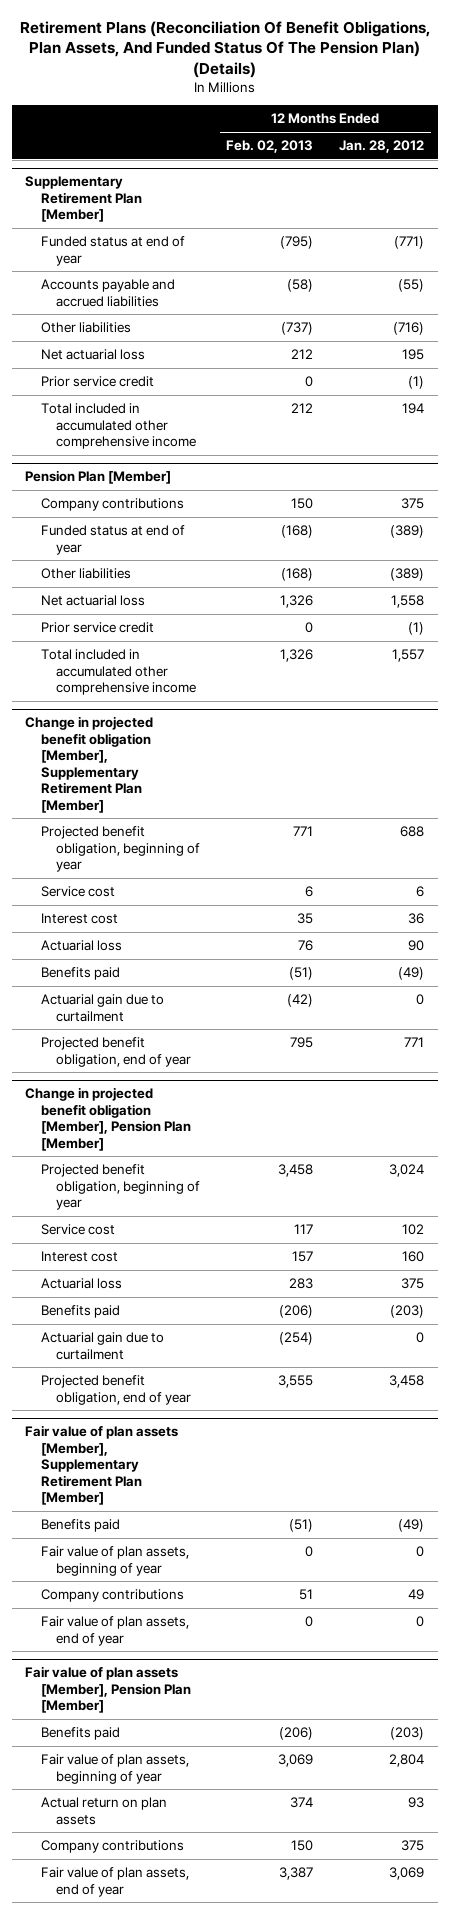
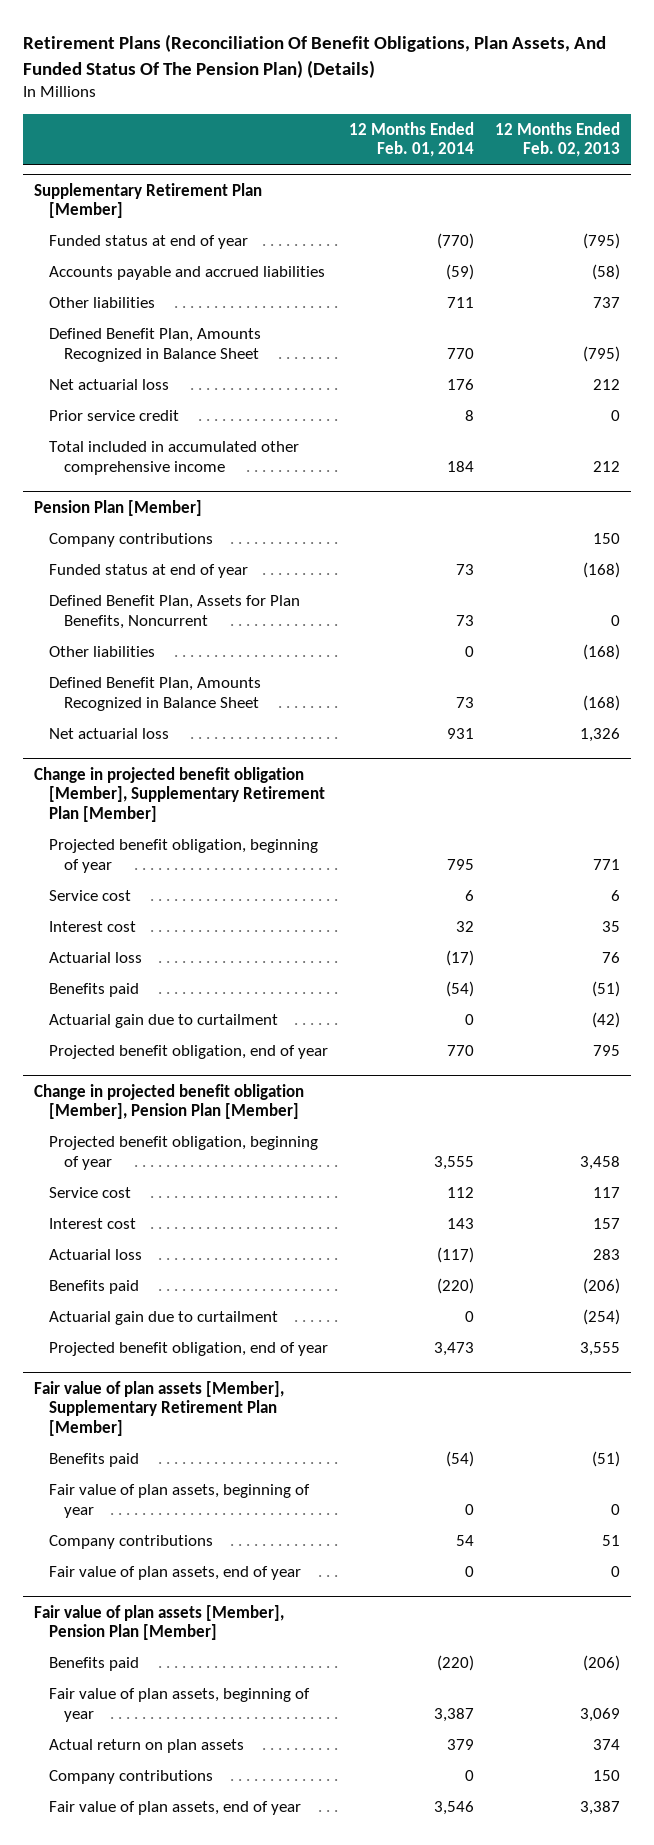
[339,140,425,154] Jan. 28, 2012 -> none
none -> [349,121,475,158] 12 Months Ended Feb. 01, 2014
[281,322,314,336] (737) -> [593,296,621,308] 737
none -> [48,327,261,362] Defined Benefit Plan, Amounts Recognized in Balance Sheet
none -> [48,594,300,629] Defined Benefit Plan, Assets for Plan Benefits, Noncurrent
none -> [48,676,261,711] Defined Benefit Plan, Amounts Recognized in Balance Sheet
[40,622,154,634] Prior service credit -> none
[40,649,196,695] Total included in accumulated other comprehensive income -> none

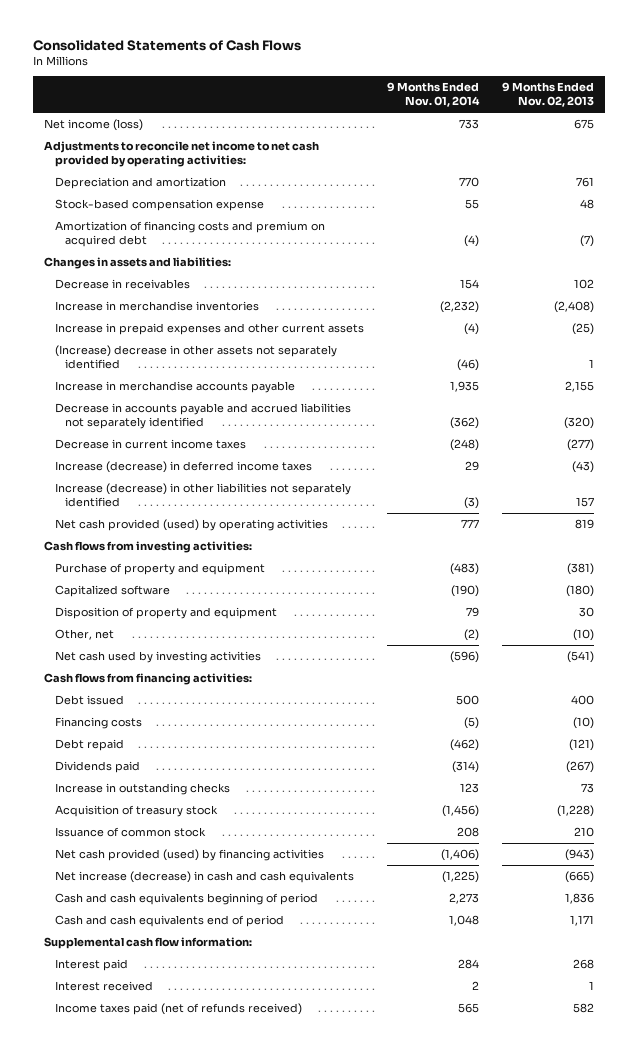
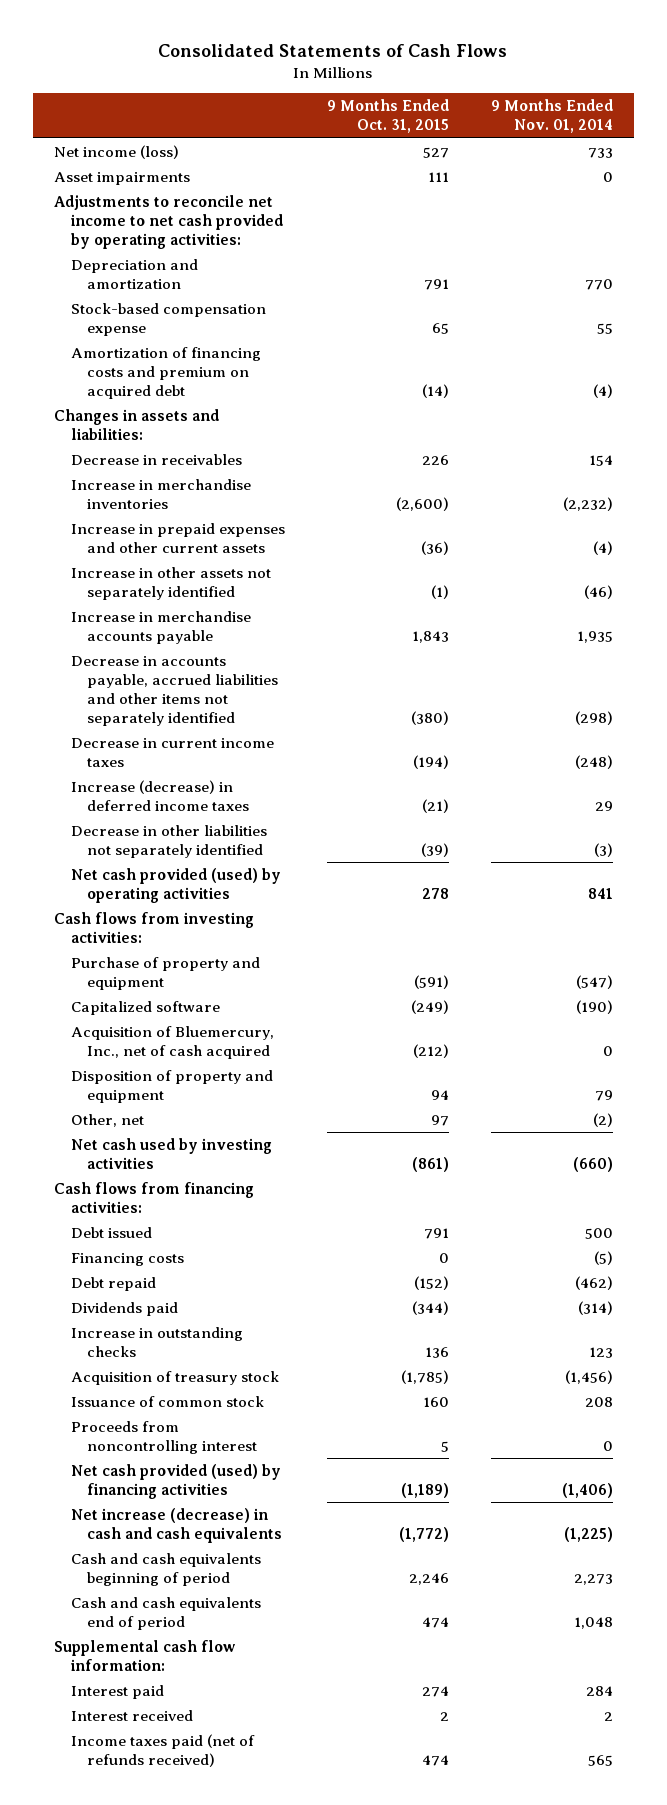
[501,82,594,108] 9 Months Ended Nov. 02, 2013 -> none
none -> [326,99,449,134] 9 Months Ended Oct. 31, 2015
none -> [54,171,191,185] Asset impairments
[54,345,337,370] (Increase) decrease in other assets not separately identified -> [70,566,271,600] Increase in other assets not separately identified
[54,403,351,430] Decrease in accounts payable and accrued liabilities not separately identified -> [70,655,279,727] Decrease in accounts payable, accrued liabilities and other items not separately identified
[449,417,479,430] (362) -> [574,711,613,726] (298)
[54,483,351,508] Increase (decrease) in other liabilities not separately identified -> [70,824,267,858] Decrease in other liabilities not separately identified
[460,519,479,529] 777 -> [587,887,613,899] 841
[449,563,479,576] (483) -> [575,974,613,989] (547)
none -> [70,1025,274,1059] Acquisition of Bluemercury, Inc., net of cash acquired
[449,651,479,664] (596) -> [572,1156,613,1172] (660)
none -> [70,1420,258,1454] Proceeds from noncontrolling interest

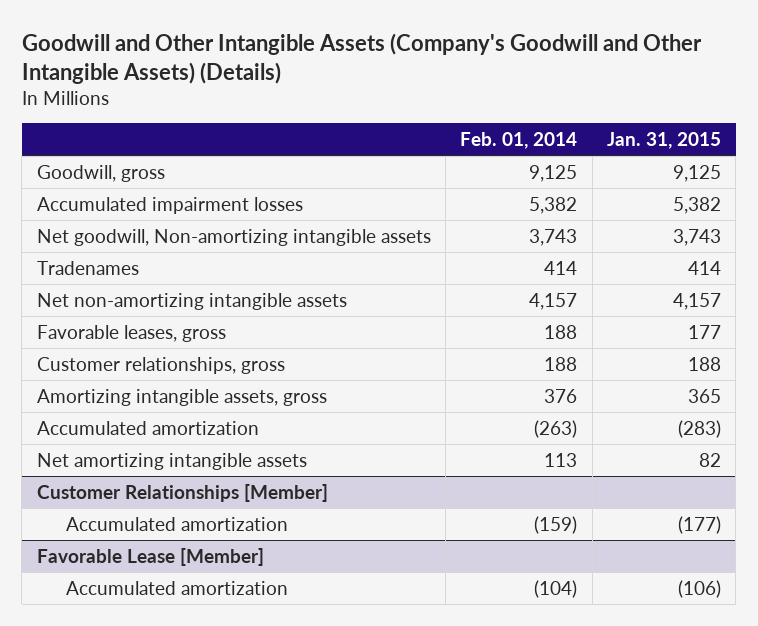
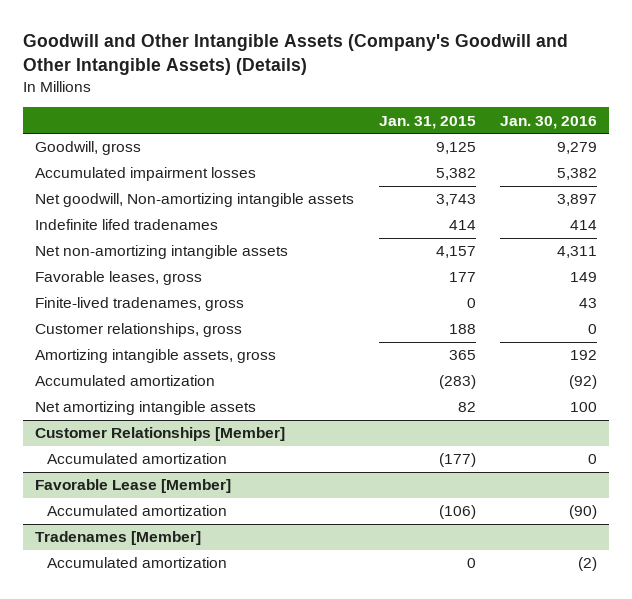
[460,132,578,150] Feb. 01, 2014 -> none
none -> [499,115,597,129] Jan. 30, 2016
[36,260,139,275] Tradenames -> [35,219,219,231] Indefinite lifed tradenames
none -> [35,297,245,312] Finite-lived tradenames, gross
none -> [35,531,202,546] Tradenames [Member]
none -> [47,557,228,569] Accumulated amortization

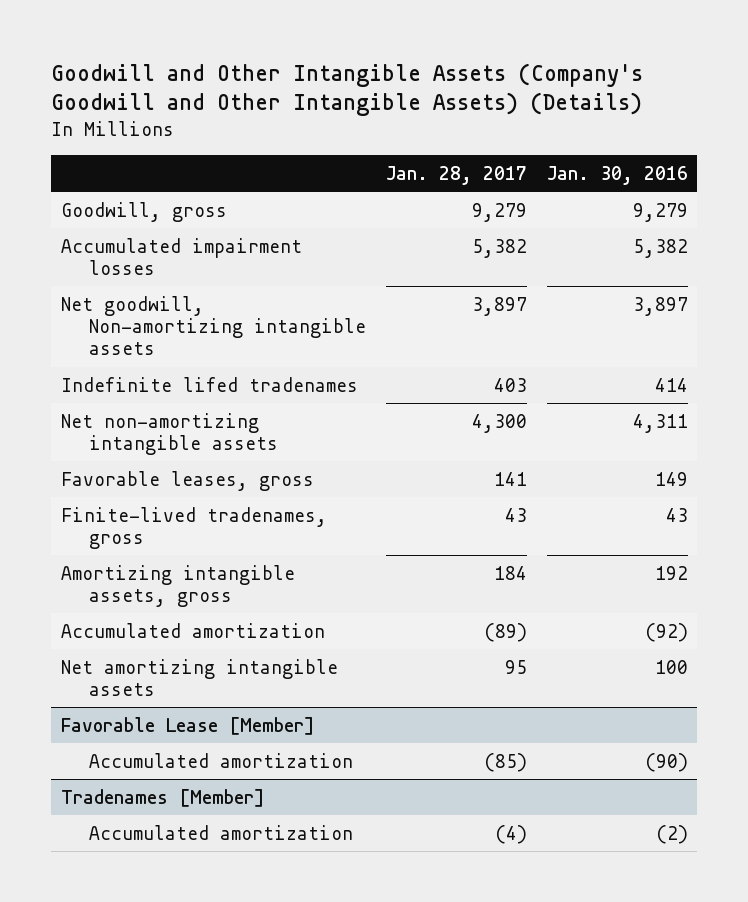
[378,115,476,129] Jan. 31, 2015 -> none
none -> [385,165,527,185] Jan. 28, 2017
[35,323,243,338] Customer relationships, gross -> none
[35,427,286,442] Customer Relationships [Member] -> none
[47,453,228,465] Accumulated amortization -> none

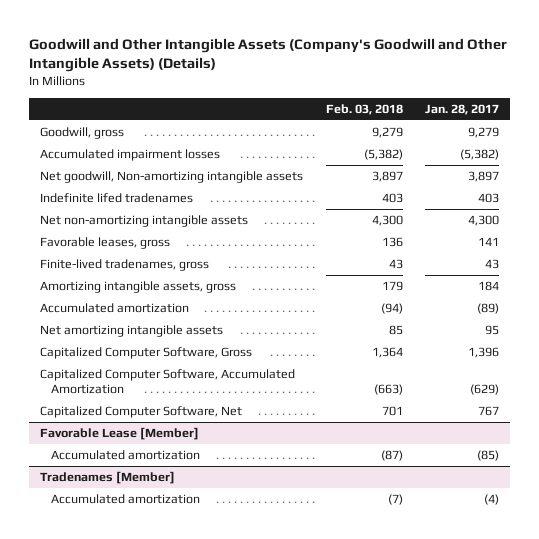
[546,165,688,185] Jan. 30, 2016 -> none
none -> [325,103,403,115] Feb. 03, 2018
[471,238,527,258] 5,382 -> [460,148,500,160] (5,382)
none -> [40,346,253,359] Capitalized Computer Software, Gross
none -> [40,368,296,395] Capitalized Computer Software, Accumulated Amortization
none -> [40,405,243,418] Capitalized Computer Software, Net

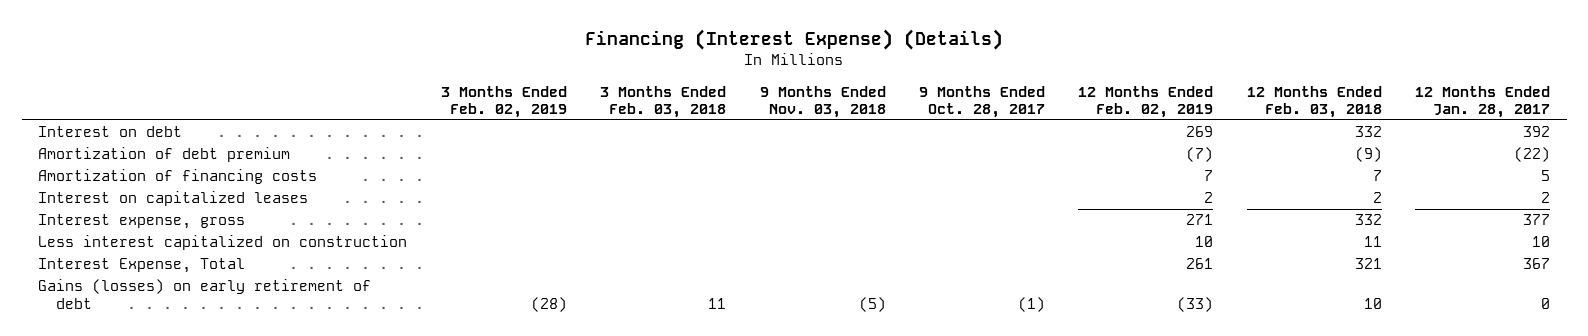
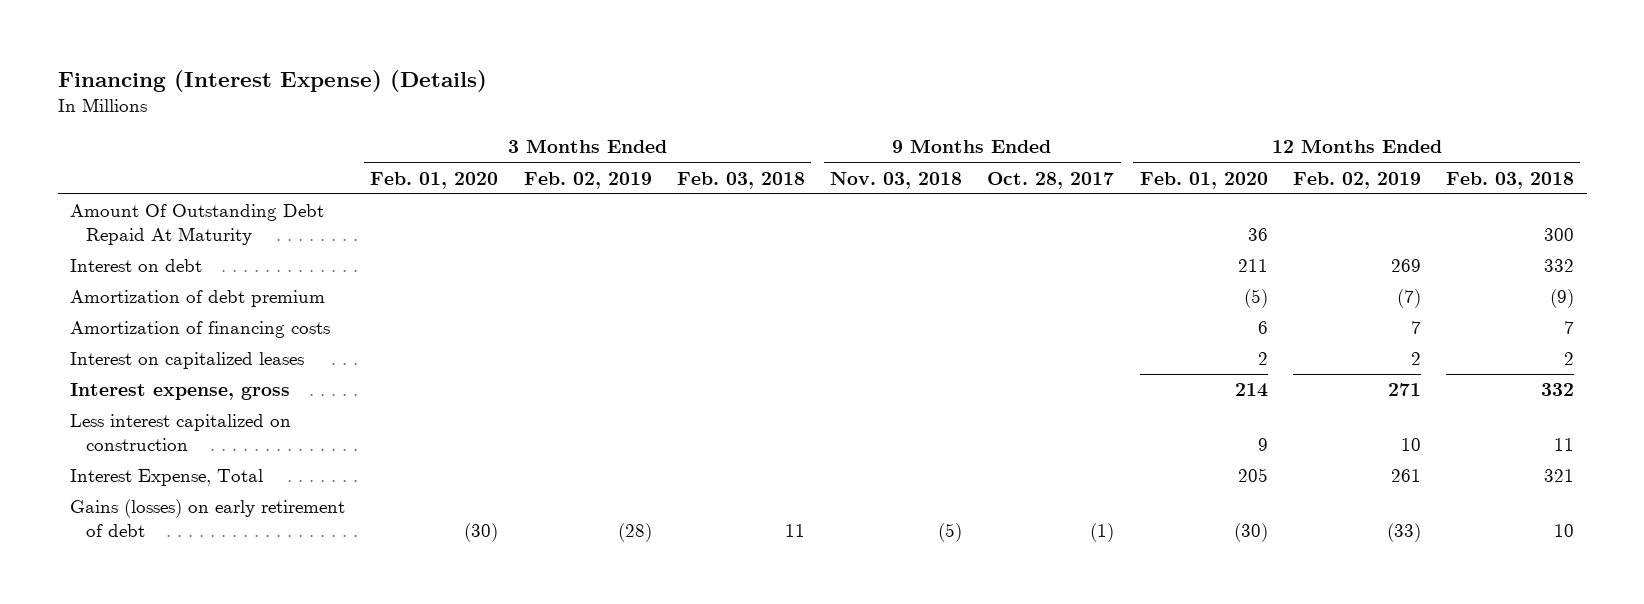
[1415,85,1551,118] 12 Months Ended Jan. 28, 2017 -> none
none -> [370,171,499,189] Feb. 01, 2020
none -> [1139,171,1268,189] Feb. 01, 2020
none -> [70,204,325,246] Amount Of Outstanding Debt Repaid At Maturity

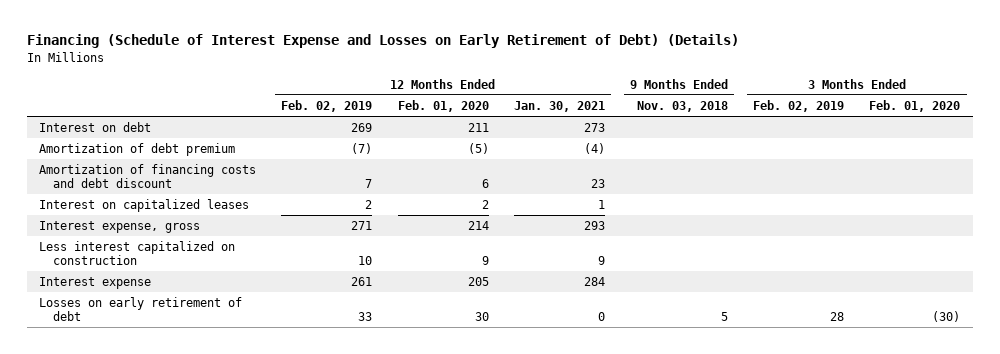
[57,69,487,92] Financing (Interest Expense) (Details) -> [26,34,739,49] Financing (Schedule of Interest Expense and Losses on Early Retirement of Debt) (Details)
[676,171,805,189] Feb. 03, 2018 -> none
[987,171,1115,189] Oct. 28, 2017 -> none
[1445,171,1574,189] Feb. 03, 2018 -> none
none -> [513,100,605,112] Jan. 30, 2021
[70,204,325,246] Amount Of Outstanding Debt Repaid At Maturity -> none
[70,321,331,339] Amortization of financing costs -> [39,163,257,189] Amortization of financing costs and debt discount
[70,469,264,487] Interest Expense, Total -> [39,276,152,289] Interest expense
[70,499,346,538] Gains (losses) on early retirement of debt -> [39,296,243,322] Losses on early retirement of debt
[617,523,652,543] (28) -> [830,312,845,322] 28
[938,523,963,543] (5) -> [721,312,729,322] 5
[1233,523,1268,543] (30) -> [474,312,489,322] 30
[1386,523,1421,543] (33) -> [358,312,373,322] 33

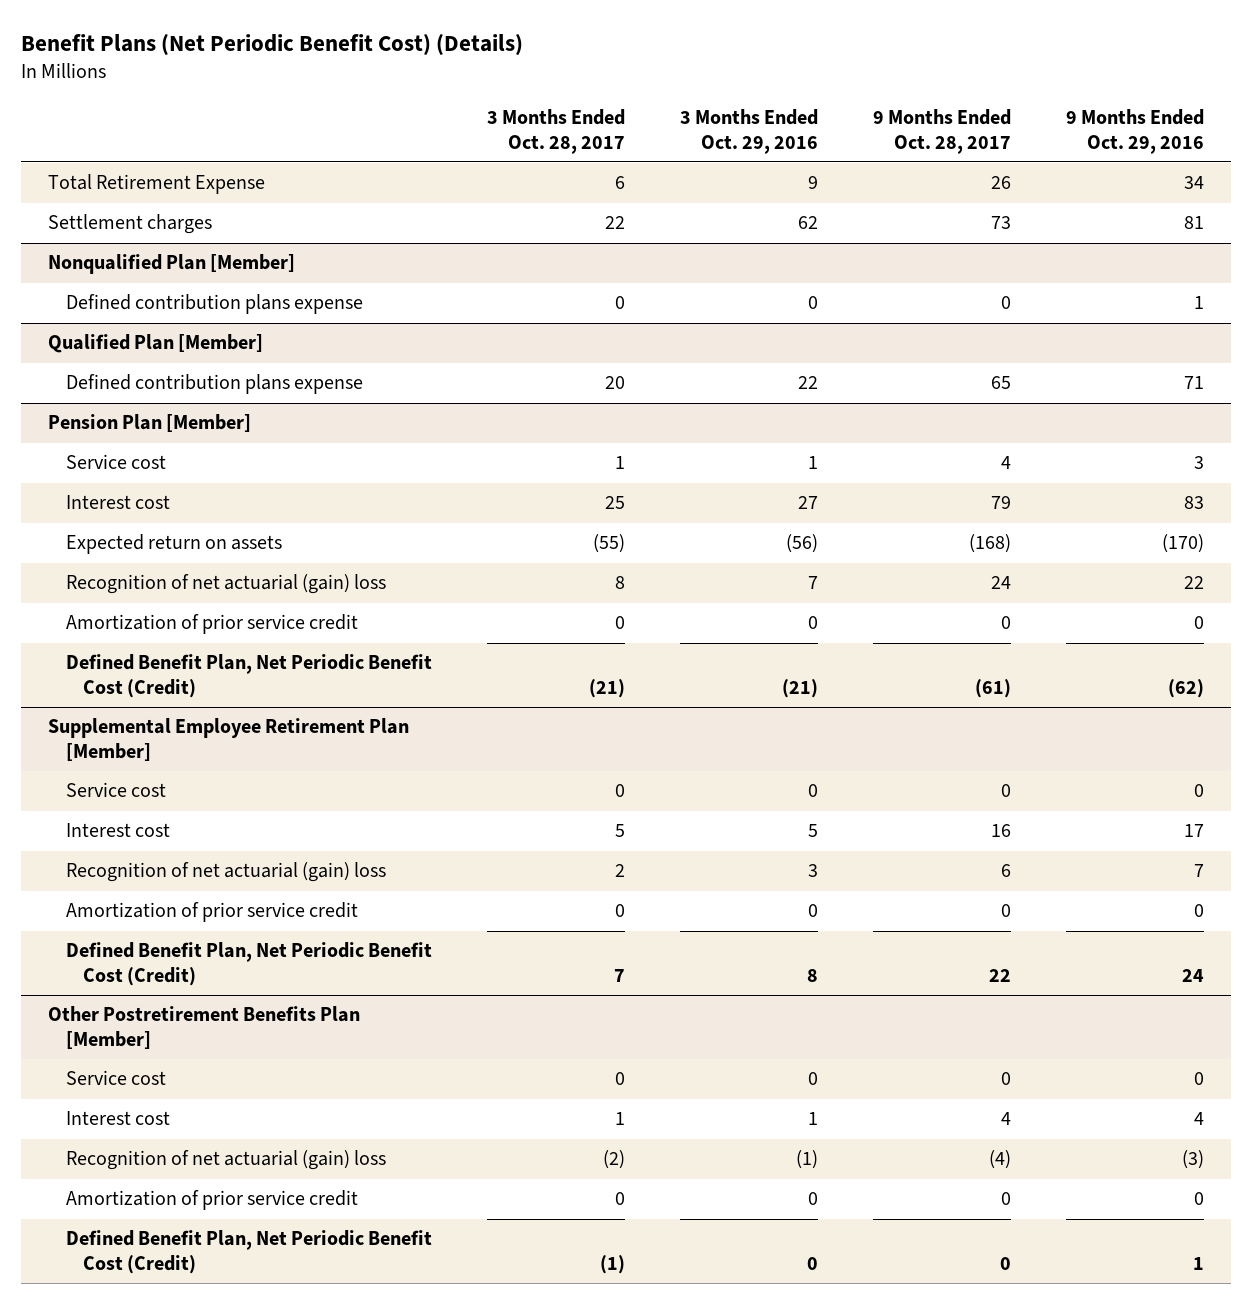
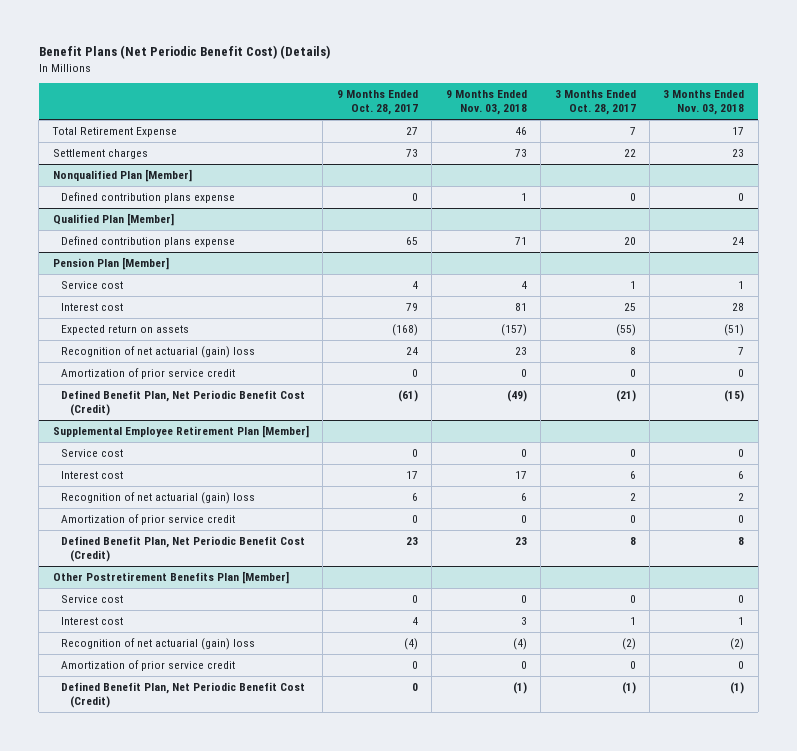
[679,109,818,154] 3 Months Ended Oct. 29, 2016 -> none
[1065,109,1204,154] 9 Months Ended Oct. 29, 2016 -> none
none -> [445,89,527,116] 9 Months Ended Nov. 03, 2018
none -> [663,89,745,116] 3 Months Ended Nov. 03, 2018
[614,176,625,190] 6 -> [629,127,636,136] 7
[990,176,1011,190] 26 -> [405,127,418,136] 27
[614,824,625,838] 5 -> [629,471,636,480] 6
[990,824,1011,838] 16 -> [405,471,418,480] 17
[613,968,625,982] 7 -> [629,537,636,546] 8
[988,968,1011,982] 22 -> [405,537,418,546] 23

